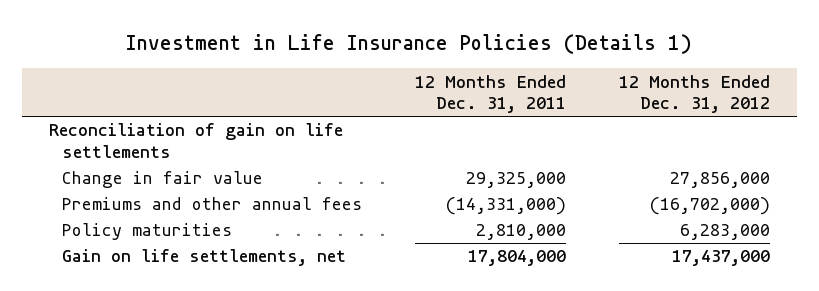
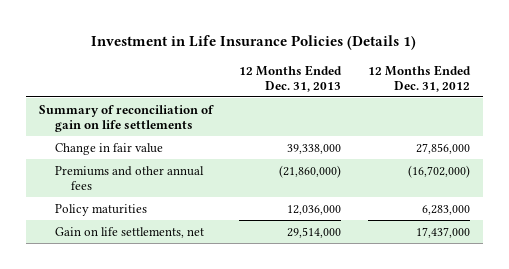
[414,74,566,114] 12 Months Ended Dec. 31, 2011 -> none
none -> [239,64,343,92] 12 Months Ended Dec. 31, 2013
[48,123,343,159] Reconciliation of gain on life settlements -> [39,104,215,132] Summary of reconciliation of gain on life settlements

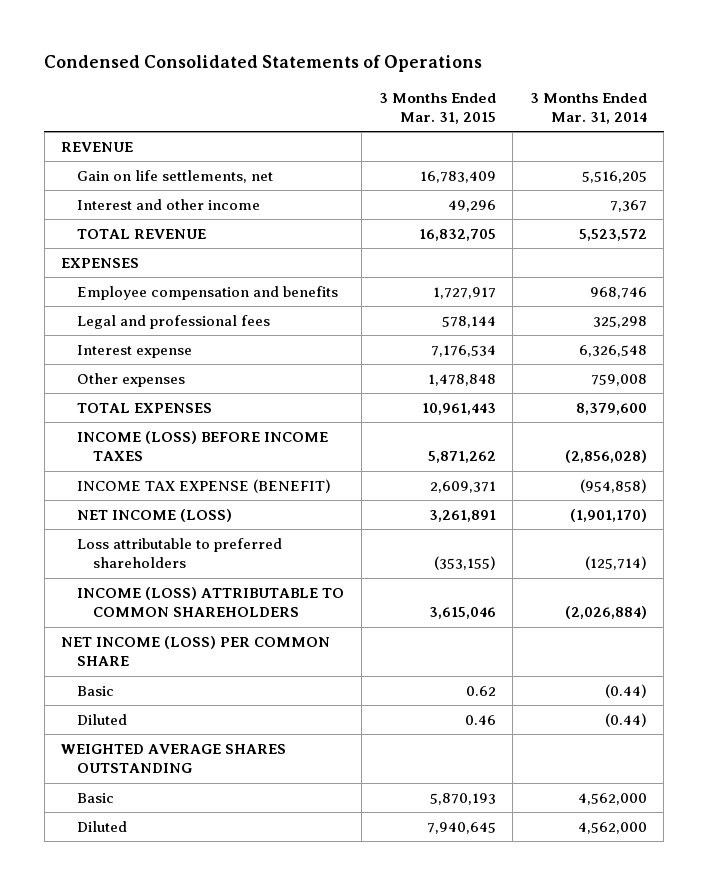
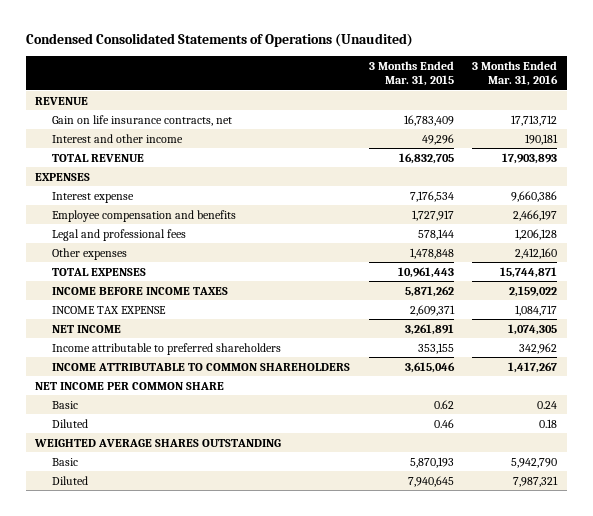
[44,54,483,72] Condensed Consolidated Statements of Operations -> [26,33,414,48] Condensed Consolidated Statements of Operations (Unaudited)
[529,92,647,124] 3 Months Ended Mar. 31, 2014 -> none
none -> [472,60,559,87] 3 Months Ended Mar. 31, 2016
[77,169,274,183] Gain on life settlements, net -> [52,114,233,126] Gain on life insurance contracts, net
[77,344,193,358] Interest expense -> [52,191,135,203] Interest expense
[77,430,329,462] INCOME (LOSS) BEFORE INCOME TAXES -> [52,286,229,295] INCOME BEFORE INCOME TAXES
[77,478,332,493] INCOME TAX EXPENSE (BENEFIT) -> [52,305,167,314] INCOME TAX EXPENSE
[77,508,233,522] NET INCOME (LOSS) -> [52,324,122,333] NET INCOME
[77,537,283,569] Loss attributable to preferred shareholders -> [52,342,282,355] Income attributable to preferred shareholders
[433,556,496,571] (353,155) -> [417,342,454,354] 353,155
[77,586,345,618] INCOME (LOSS) ATTRIBUTABLE TO COMMON SHAREHOLDERS -> [52,362,351,371] INCOME ATTRIBUTABLE TO COMMON SHAREHOLDERS
[61,635,331,667] NET INCOME (LOSS) PER COMMON SHARE -> [35,381,225,390] NET INCOME PER COMMON SHARE

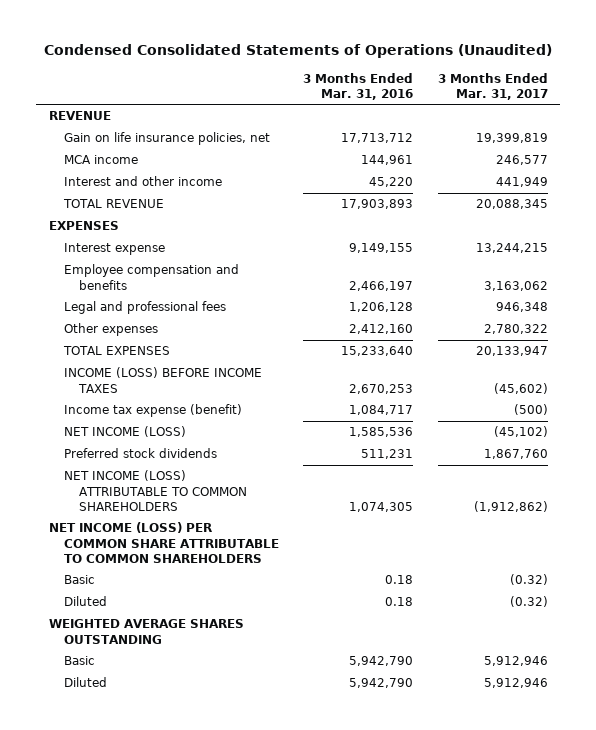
[368,60,454,87] 3 Months Ended Mar. 31, 2015 -> none
none -> [437,72,548,100] 3 Months Ended Mar. 31, 2017
[52,114,233,126] Gain on life insurance contracts, net -> [63,132,270,146] Gain on life insurance policies, net
none -> [63,155,138,165] MCA income
[525,133,559,145] 190,181 -> [369,177,414,188] 45,220
[511,190,558,202] 9,660,386 -> [349,243,414,254] 9,149,155
[52,342,282,355] Income attributable to preferred shareholders -> none
[500,266,558,278] 15,744,871 -> [341,346,414,357] 15,233,640
[52,286,229,295] INCOME BEFORE INCOME TAXES -> [63,367,262,393] INCOME (LOSS) BEFORE INCOME TAXES
[509,285,558,297] 2,159,022 -> [349,383,414,394] 2,670,253
[52,305,167,314] INCOME TAX EXPENSE -> [63,404,242,418] Income tax expense (benefit)
[52,324,122,333] NET INCOME -> [63,426,186,438] NET INCOME (LOSS)
[508,323,558,335] 1,074,305 -> [349,427,414,438] 1,585,536
none -> [63,448,217,459] Preferred stock dividends
[52,362,351,371] INCOME ATTRIBUTABLE TO COMMON SHAREHOLDERS -> [63,470,247,511] NET INCOME (LOSS) ATTRIBUTABLE TO COMMON SHAREHOLDERS
[508,361,558,373] 1,417,267 -> [349,501,414,512] 1,074,305
[35,381,225,390] NET INCOME PER COMMON SHARE -> [48,522,279,563] NET INCOME (LOSS) PER COMMON SHARE ATTRIBUTABLE TO COMMON SHAREHOLDERS
[537,400,558,409] 0.24 -> [385,575,414,585] 0.18
[513,475,559,487] 7,987,321 -> [349,678,414,689] 5,942,790

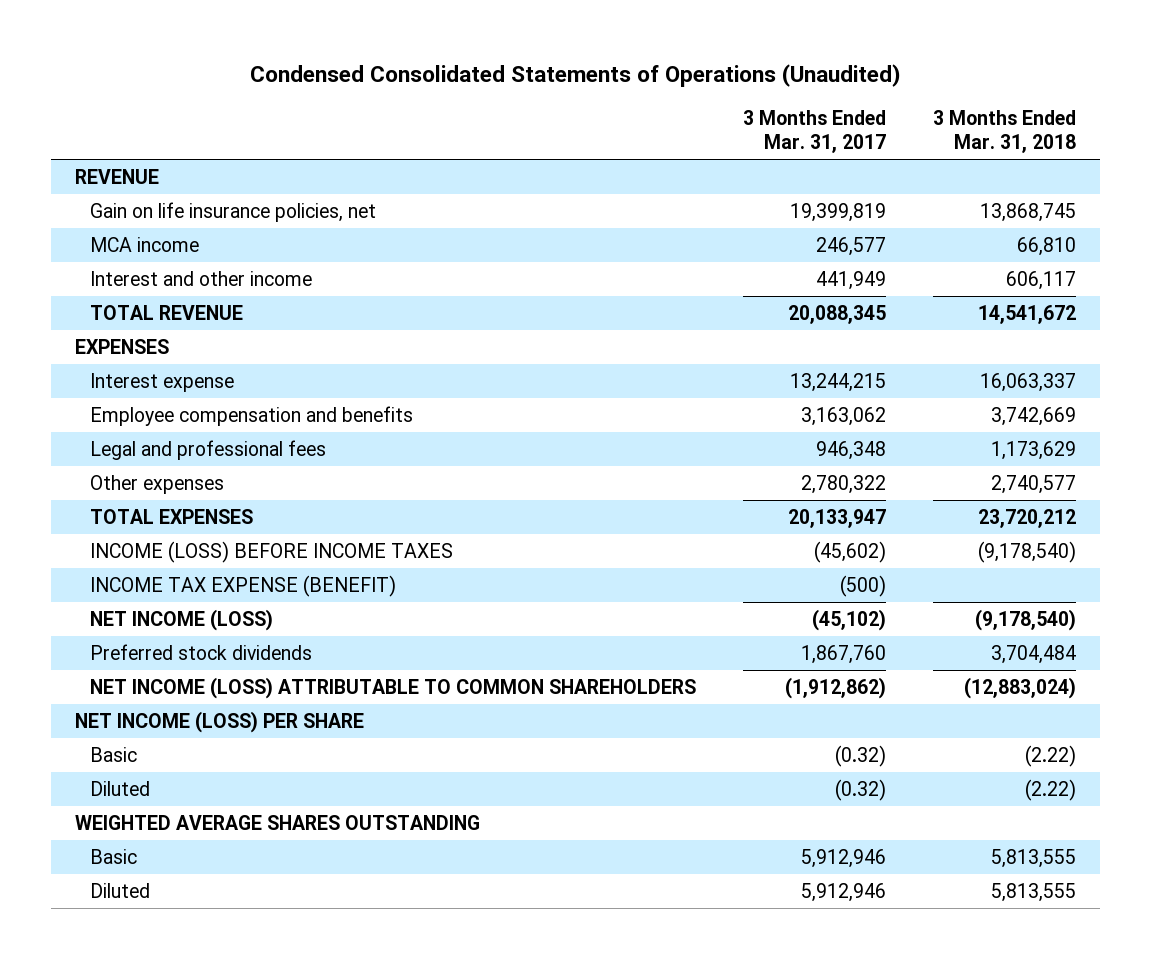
[303,72,414,100] 3 Months Ended Mar. 31, 2016 -> none
none -> [933,110,1077,154] 3 Months Ended Mar. 31, 2018
[63,404,242,418] Income tax expense (benefit) -> [90,574,397,597] INCOME TAX EXPENSE (BENEFIT)
[48,522,279,563] NET INCOME (LOSS) PER COMMON SHARE ATTRIBUTABLE TO COMMON SHAREHOLDERS -> [74,710,364,733] NET INCOME (LOSS) PER SHARE

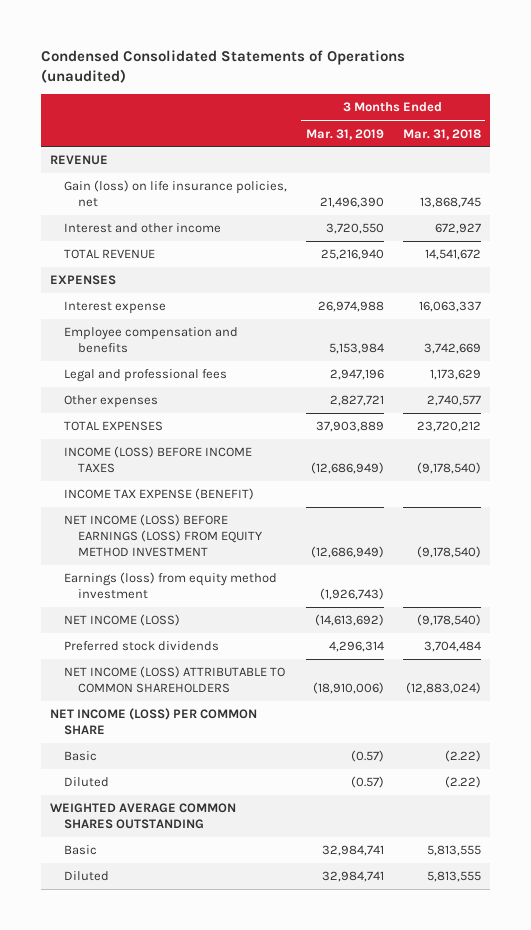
[249,63,901,87] Condensed Consolidated Statements of Operations (Unaudited) -> [40,50,405,84] Condensed Consolidated Statements of Operations (unaudited)
[743,110,887,154] 3 Months Ended Mar. 31, 2017 -> none
none -> [305,128,384,140] Mar. 31, 2019
[90,236,200,252] MCA income -> none
[90,201,377,222] Gain on life insurance policies, net -> [63,180,287,208] Gain (loss) on life insurance policies, net
[1006,270,1077,290] 606,117 -> [434,223,481,235] 672,927
none -> [63,514,262,557] NET INCOME (LOSS) BEFORE EARNINGS (LOSS) FROM EQUITY METHOD INVESTMENT
none -> [63,572,277,600] Earnings (loss) from equity method investment
[74,710,364,733] NET INCOME (LOSS) PER SHARE -> [50,708,258,736] NET INCOME (LOSS) PER COMMON SHARE
[74,814,480,830] WEIGHTED AVERAGE SHARES OUTSTANDING -> [50,803,237,830] WEIGHTED AVERAGE COMMON SHARES OUTSTANDING

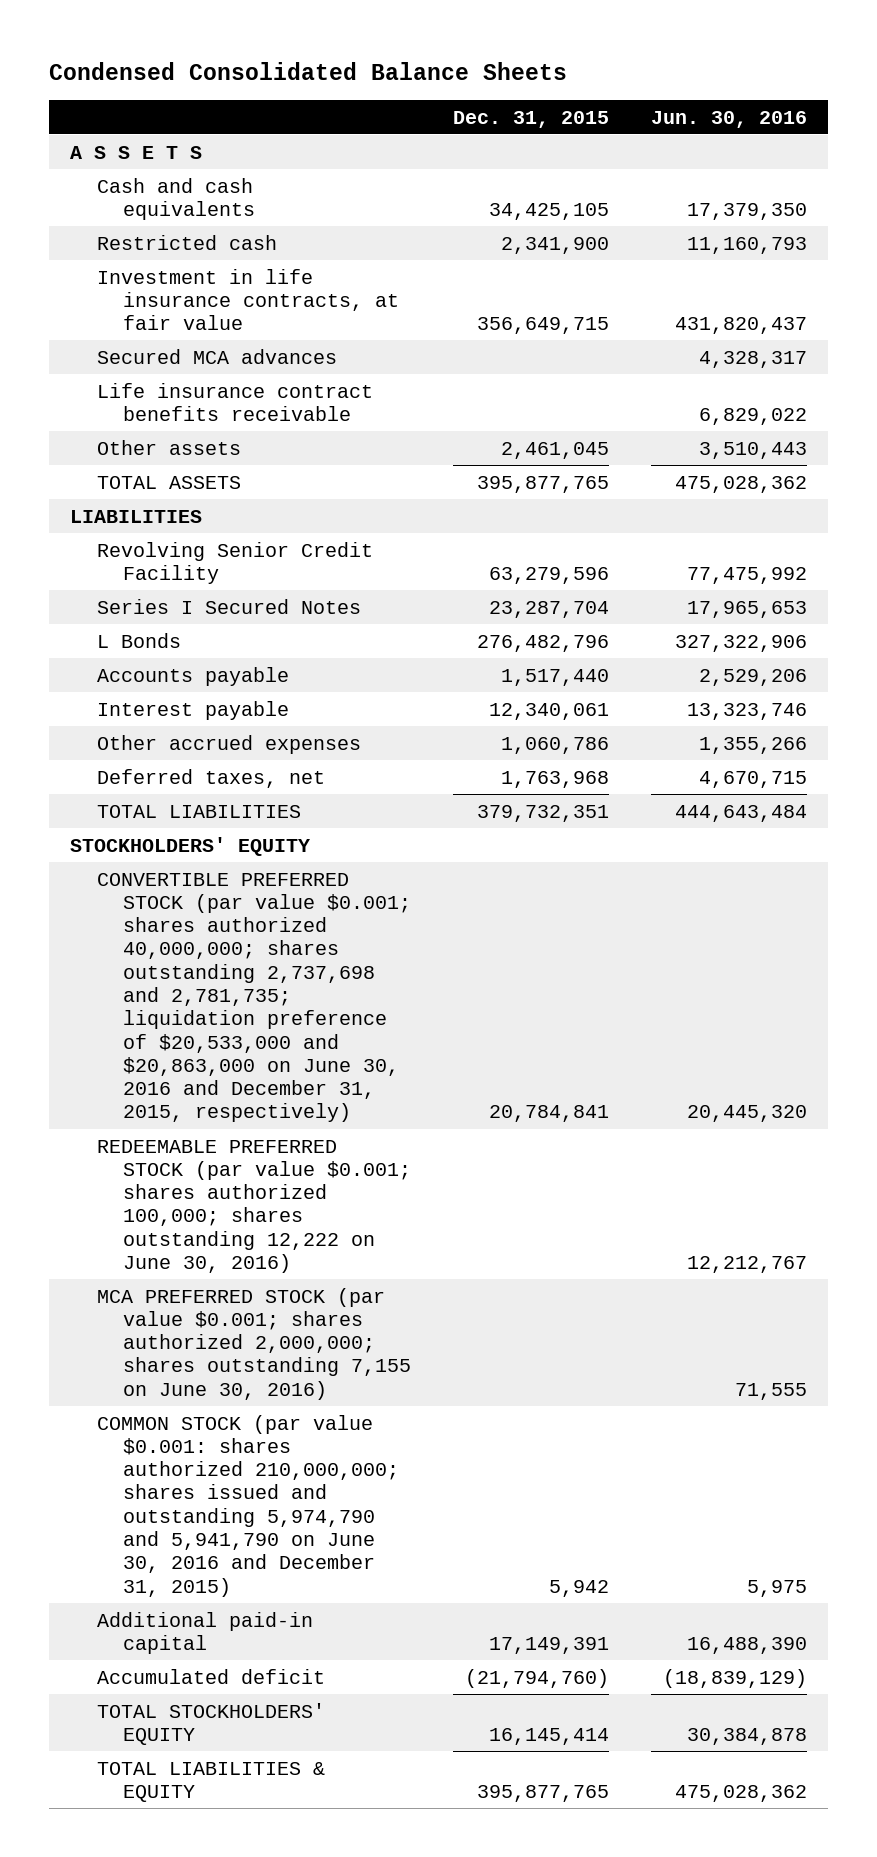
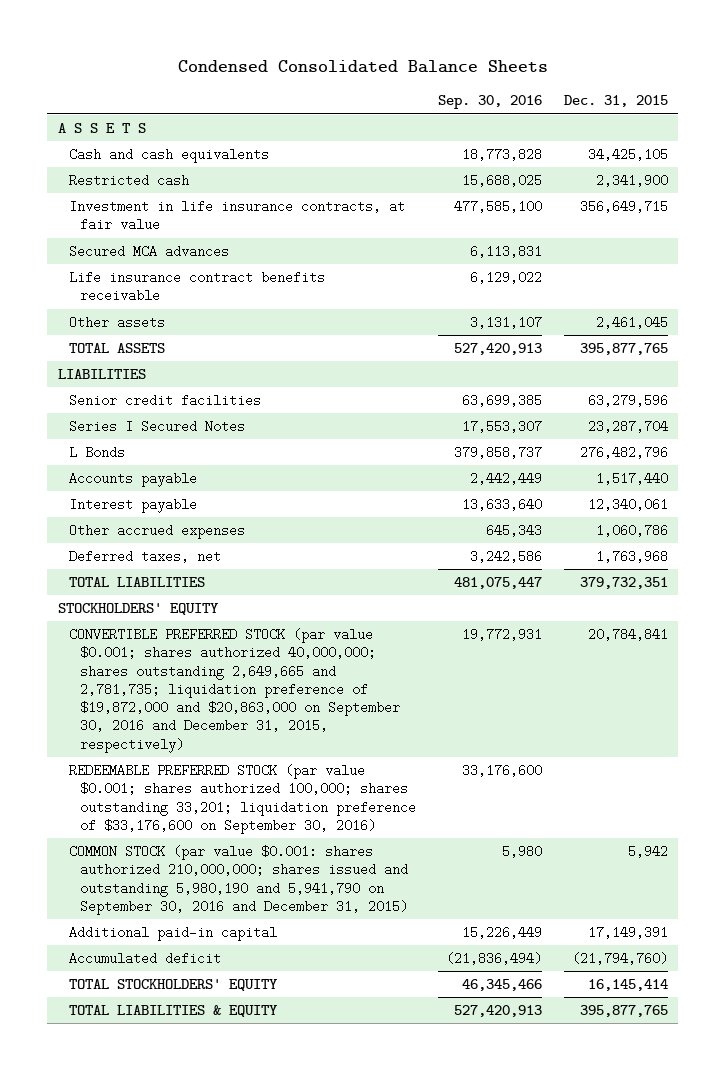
[651,110,808,128] Jun. 30, 2016 -> none
none -> [437,95,542,110] Sep. 30, 2016
[96,541,373,584] Revolving Senior Credit Facility -> [68,394,261,408] Senior credit facilities
[96,1287,412,1400] MCA PREFERRED STOCK (par value $0.001; shares authorized 2,000,000; shares outstanding 7,155 on June 30, 2016) -> none
[96,872,412,1123] CONVERTIBLE PREFERRED STOCK (par value $0.001; shares authorized 40,000,000; shares outstanding 2,737,698 and 2,781,735; liquidation preference of $20,533,000 and $20,863,000 on June 30, 2016 and December 31, 2015, respectively) -> [68,628,401,753] CONVERTIBLE PREFERRED STOCK (par value $0.001; shares authorized 40,000,000; shares outstanding 2,649,665 and 2,781,735; liquidation preference of $19,872,000 and $20,863,000 on September 30, 2016 and December 31, 2015, respectively)
[96,1139,412,1273] REDEEMABLE PREFERRED STOCK (par value $0.001; shares authorized 100,000; shares outstanding 12,222 on June 30, 2016) -> [68,764,417,834] REDEEMABLE PREFERRED STOCK (par value $0.001; shares authorized 100,000; shares outstanding 33,201; liquidation preference of $33,176,600 on September 30, 2016)
[96,1414,400,1597] COMMON STOCK (par value $0.001: shares authorized 210,000,000; shares issued and outstanding 5,974,790 and 5,941,790 on June 30, 2016 and December 31, 2015) -> [68,845,409,915] COMMON STOCK (par value $0.001: shares authorized 210,000,000; shares issued and outstanding 5,980,190 and 5,941,790 on September 30, 2016 and December 31, 2015)

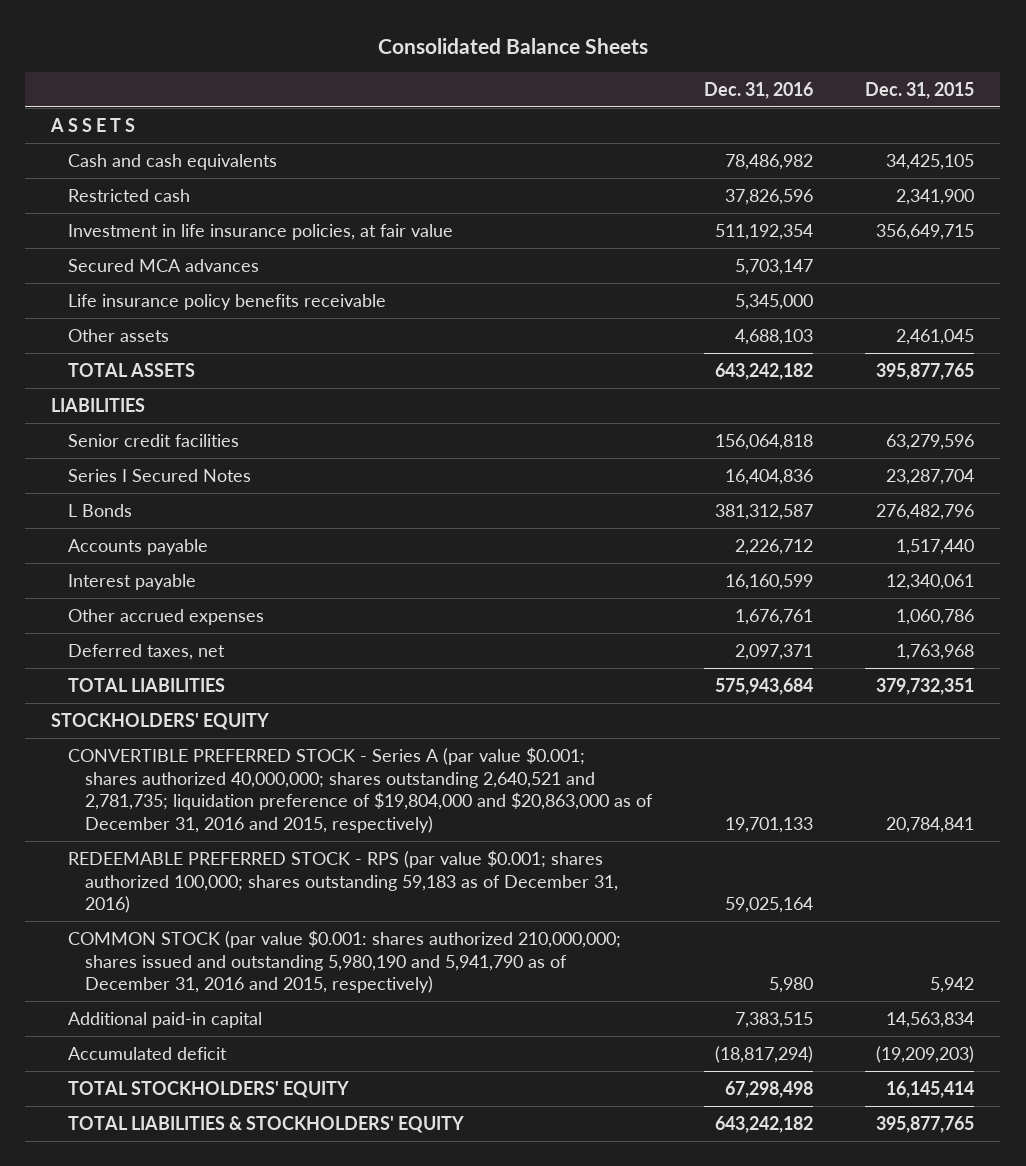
[177,59,548,73] Condensed Consolidated Balance Sheets -> [377,37,648,54] Consolidated Balance Sheets
[437,95,542,110] Sep. 30, 2016 -> none
none -> [704,81,814,99] Dec. 31, 2016
[68,200,405,232] Investment in life insurance contracts, at fair value -> [68,223,454,240] Investment in life insurance policies, at fair value
[68,271,325,303] Life insurance contract benefits receivable -> [68,293,387,310] Life insurance policy benefits receivable
[68,628,401,753] CONVERTIBLE PREFERRED STOCK (par value $0.001; shares authorized 40,000,000; shares outstanding 2,649,665 and 2,781,735; liquidation preference of $19,872,000 and $20,863,000 on September 30, 2016 and December 31, 2015, respectively) -> [68,746,654,834] CONVERTIBLE PREFERRED STOCK - Series A (par value $0.001; shares authorized 40,000,000; shares outstanding 2,640,521 and 2,781,735; liquidation preference of $19,804,000 and $20,863,000 as of December 31, 2016 and 2015, respectively)
[68,764,417,834] REDEEMABLE PREFERRED STOCK (par value $0.001; shares authorized 100,000; shares outstanding 33,201; liquidation preference of $33,176,600 on September 30, 2016) -> [68,849,619,914] REDEEMABLE PREFERRED STOCK - RPS (par value $0.001; shares authorized 100,000; shares outstanding 59,183 as of December 31, 2016)
[68,845,409,915] COMMON STOCK (par value $0.001: shares authorized 210,000,000; shares issued and outstanding 5,980,190 and 5,941,790 on September 30, 2016 and December 31, 2015) -> [68,929,622,994] COMMON STOCK (par value $0.001: shares authorized 210,000,000; shares issued and outstanding 5,980,190 and 5,941,790 as of December 31, 2016 and 2015, respectively)
[587,926,668,940] 17,149,391 -> [886,1011,975,1028] 14,563,834
[571,952,668,966] (21,794,760) -> [876,1045,975,1063] (19,209,203)
[68,1005,278,1018] TOTAL LIABILITIES & EQUITY -> [68,1115,465,1133] TOTAL LIABILITIES & STOCKHOLDERS' EQUITY

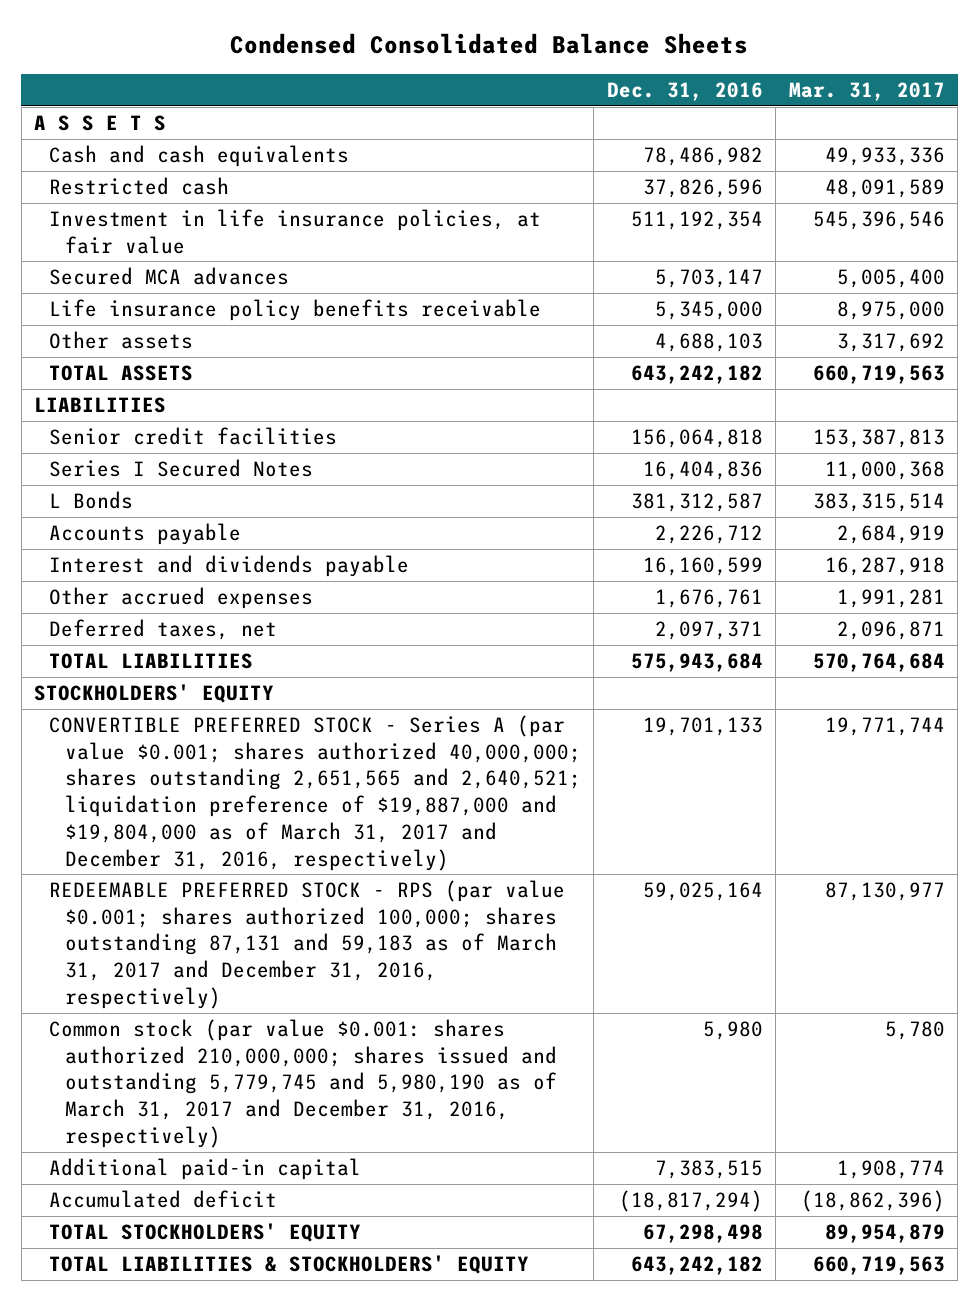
[377,37,648,54] Consolidated Balance Sheets -> [230,33,749,55] Condensed Consolidated Balance Sheets
[865,81,975,99] Dec. 31, 2015 -> none
none -> [788,81,945,101] Mar. 31, 2017
[68,573,197,590] Interest payable -> [49,555,410,578] Interest and dividends payable
[68,746,654,834] CONVERTIBLE PREFERRED STOCK - Series A (par value $0.001; shares authorized 40,000,000; shares outstanding 2,640,521 and 2,781,735; liquidation preference of $19,804,000 and $20,863,000 as of December 31, 2016 and 2015, respectively) -> [49,715,581,871] CONVERTIBLE PREFERRED STOCK - Series A (par value $0.001; shares authorized 40,000,000; shares outstanding 2,651,565 and 2,640,521; liquidation preference of $19,887,000 and $19,804,000 as of March 31, 2017 and December 31, 2016, respectively)
[68,849,619,914] REDEEMABLE PREFERRED STOCK - RPS (par value $0.001; shares authorized 100,000; shares outstanding 59,183 as of December 31, 2016) -> [49,880,566,1009] REDEEMABLE PREFERRED STOCK - RPS (par value $0.001; shares authorized 100,000; shares outstanding 87,131 and 59,183 as of March 31, 2017 and December 31, 2016, respectively)
[68,929,622,994] COMMON STOCK (par value $0.001: shares authorized 210,000,000; shares issued and outstanding 5,980,190 and 5,941,790 as of December 31, 2016 and 2015, respectively) -> [49,1019,557,1148] Common stock (par value $0.001: shares authorized 210,000,000; shares issued and outstanding 5,779,745 and 5,980,190 as of March 31, 2017 and December 31, 2016, respectively)

